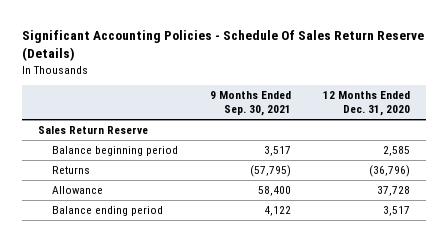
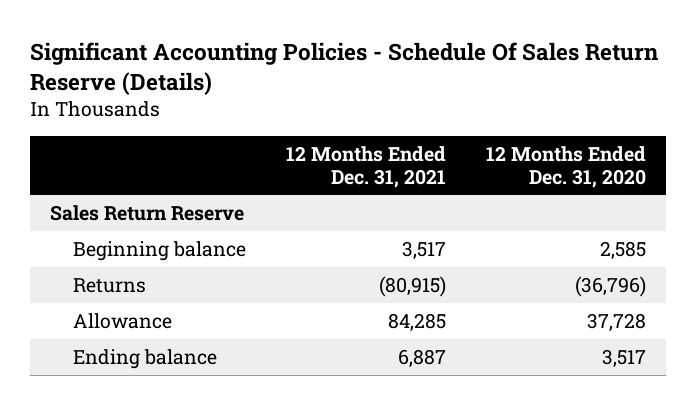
[209,91,291,117] 9 Months Ended Sep. 30, 2021 -> none
none -> [286,145,447,188] 12 Months Ended Dec. 31, 2021
[51,145,178,156] Balance beginning period -> [73,240,247,261] Beginning balance
[51,205,163,216] Balance ending period -> [73,348,218,369] Ending balance

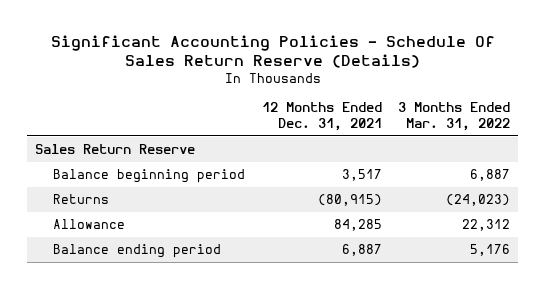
[486,145,647,188] 12 Months Ended Dec. 31, 2020 -> none
none -> [397,102,510,132] 3 Months Ended Mar. 31, 2022
[73,240,247,261] Beginning balance -> [53,169,246,184] Balance beginning period
[73,348,218,369] Ending balance -> [53,244,222,259] Balance ending period

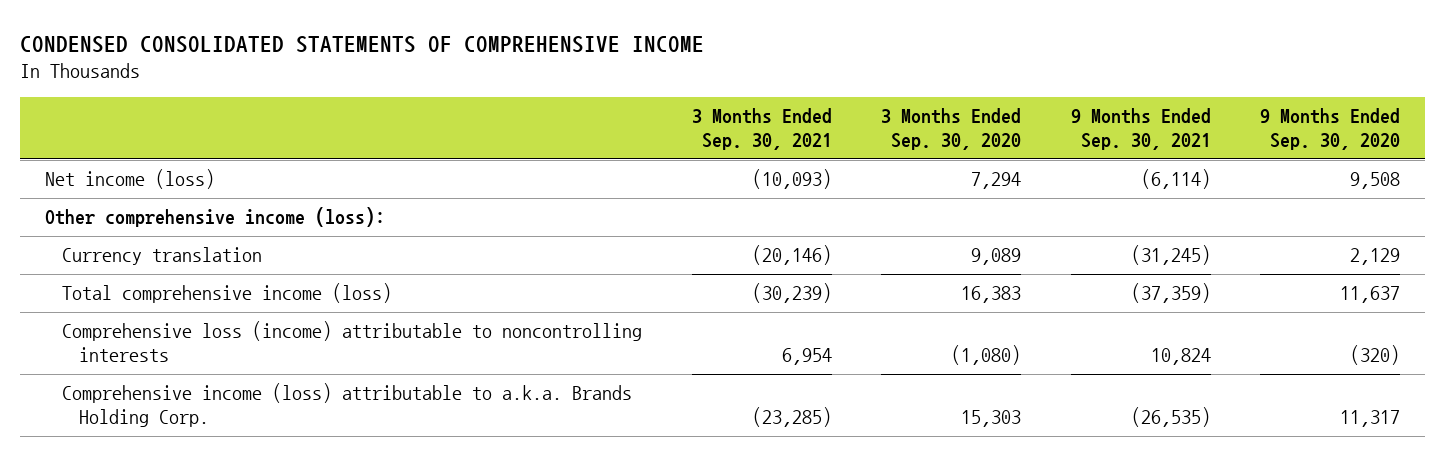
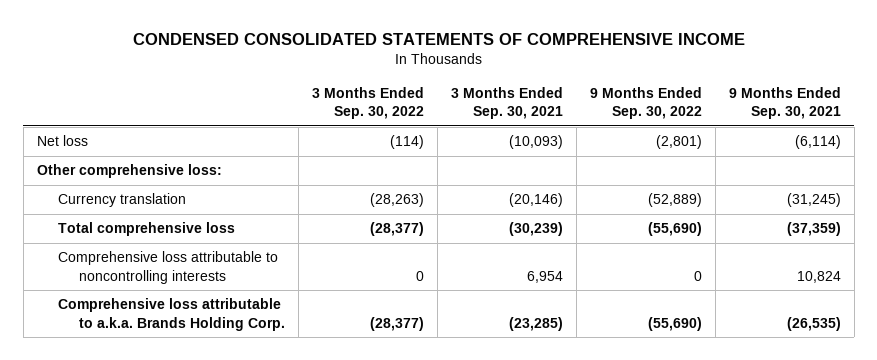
[881,108,1022,151] 3 Months Ended Sep. 30, 2020 -> none
[1260,108,1401,151] 9 Months Ended Sep. 30, 2020 -> none
none -> [311,86,424,120] 3 Months Ended Sep. 30, 2022
none -> [589,86,702,120] 9 Months Ended Sep. 30, 2022
[44,169,215,190] Net income (loss) -> [36,135,88,147] Net loss
[44,207,385,228] Other comprehensive income (loss): -> [36,164,222,179] Other comprehensive loss:
[62,283,393,304] Total comprehensive income (loss) -> [57,222,235,237] Total comprehensive loss
[62,321,643,363] Comprehensive loss (income) attributable to noncontrolling interests -> [57,251,278,284] Comprehensive loss attributable to noncontrolling interests
[62,383,633,428] Comprehensive income (loss) attributable to a.k.a. Brands Holding Corp. -> [57,298,286,331] Comprehensive loss attributable to a.k.a. Brands Holding Corp.

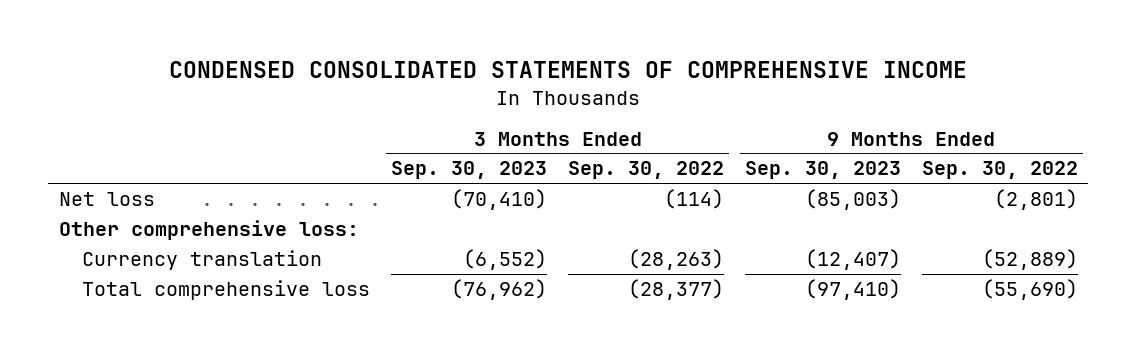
[450,86,563,120] 3 Months Ended Sep. 30, 2021 -> none
[728,86,841,120] 9 Months Ended Sep. 30, 2021 -> none
none -> [391,161,548,180] Sep. 30, 2023
none -> [744,161,901,180] Sep. 30, 2023
[57,251,278,284] Comprehensive loss attributable to noncontrolling interests -> none
[57,298,286,331] Comprehensive loss attributable to a.k.a. Brands Holding Corp. -> none

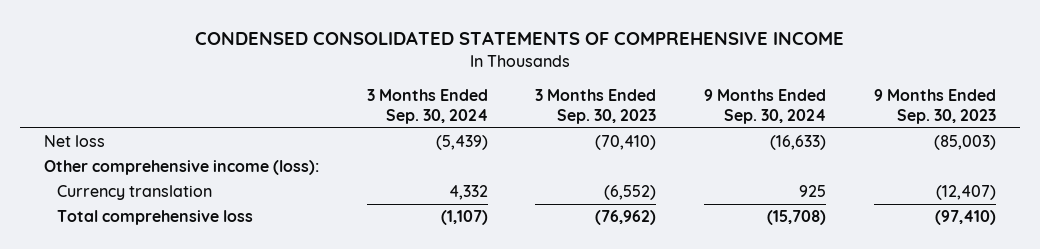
[567,161,724,180] Sep. 30, 2022 -> none
[921,161,1078,180] Sep. 30, 2022 -> none
none -> [366,89,488,124] 3 Months Ended Sep. 30, 2024
none -> [704,89,827,124] 9 Months Ended Sep. 30, 2024
[58,219,359,240] Other comprehensive loss: -> [43,160,319,176] Other comprehensive income (loss):

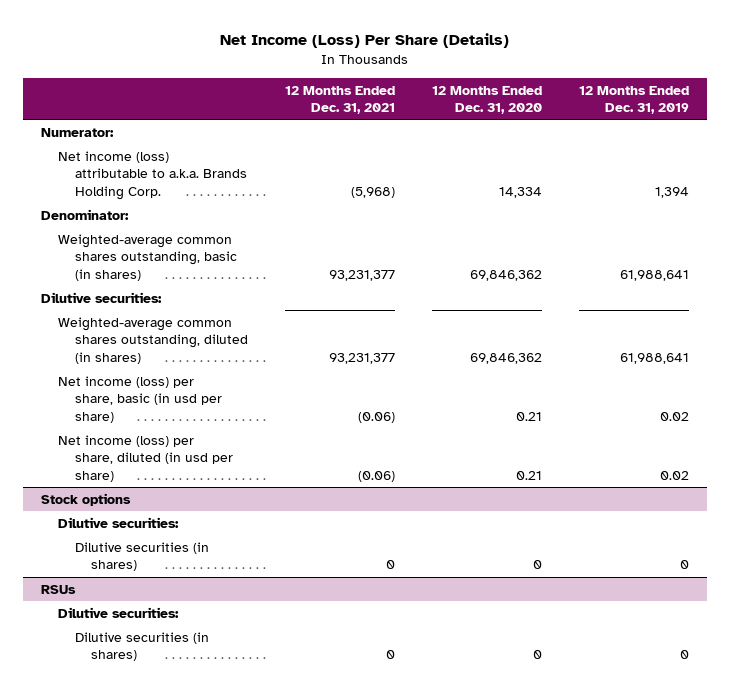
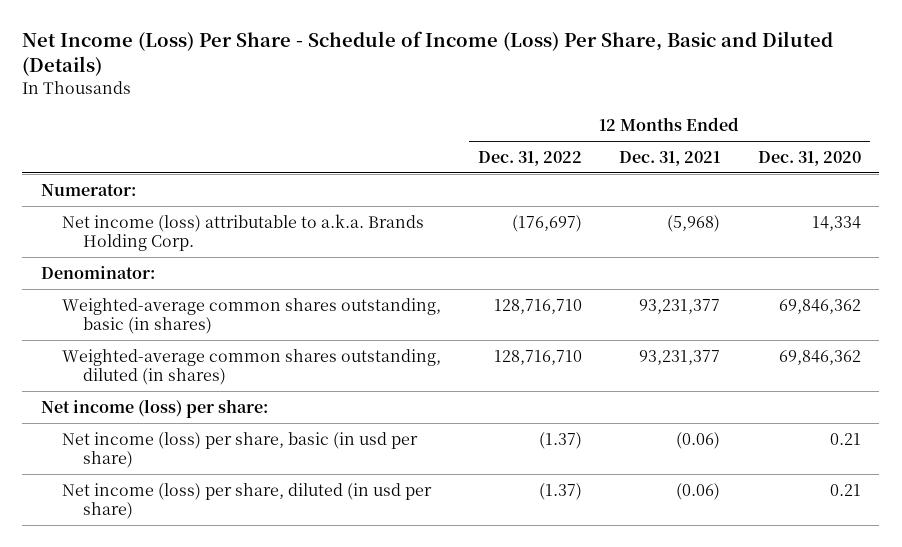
[220,32,510,48] Net Income (Loss) Per Share (Details) -> [22,31,834,77] Net Income (Loss) Per Share - Schedule of Income (Loss) Per Share, Basic and Diluted (Details)
[578,85,689,115] 12 Months Ended Dec. 31, 2019 -> none
none -> [478,150,583,166] Dec. 31, 2022
[41,291,163,303] Dilutive securities: -> none
none -> [41,398,269,418] Net income (loss) per share:
[41,492,132,506] Stock options -> none
[58,516,180,528] Dilutive securities: -> none
[74,541,209,572] Dilutive securities (in shares) -> none
[41,584,77,594] RSUs -> none
[58,606,180,618] Dilutive securities: -> none
[74,631,209,662] Dilutive securities (in shares) -> none

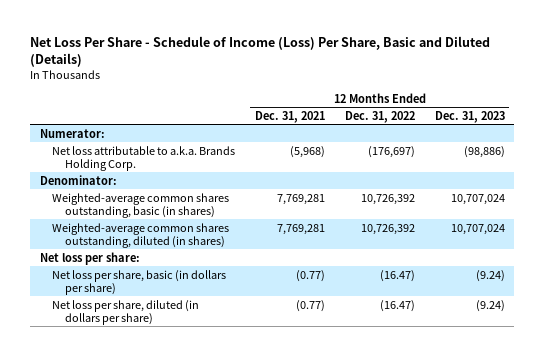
[22,31,834,77] Net Income (Loss) Per Share - Schedule of Income (Loss) Per Share, Basic and Diluted (Details) -> [29,36,490,68] Net Loss Per Share - Schedule of Income (Loss) Per Share, Basic and Diluted (Details)
[757,150,861,166] Dec. 31, 2020 -> none
none -> [434,110,505,123] Dec. 31, 2023
[61,213,424,251] Net income (loss) attributable to a.k.a. Brands Holding Corp. -> [52,145,236,171] Net loss attributable to a.k.a. Brands Holding Corp.
[494,298,583,314] 128,716,710 -> [360,193,415,205] 10,726,392
[639,298,721,314] 93,231,377 -> [277,193,326,205] 7,769,281
[494,349,583,365] 128,716,710 -> [360,223,415,235] 10,726,392
[639,349,721,365] 93,231,377 -> [277,223,326,235] 7,769,281
[41,398,269,418] Net income (loss) per share: -> [39,251,140,265] Net loss per share:
[61,431,418,468] Net income (loss) per share, basic (in usd per share) -> [52,269,227,295] Net loss per share, basic (in dollars per share)
[539,431,583,449] (1.37) -> [379,269,415,282] (16.47)
[676,431,721,449] (0.06) -> [296,269,326,282] (0.77)
[61,482,432,519] Net income (loss) per share, diluted (in usd per share) -> [52,299,200,325] Net loss per share, diluted (in dollars per share)
[539,482,583,500] (1.37) -> [379,299,415,312] (16.47)
[676,482,721,500] (0.06) -> [296,299,326,312] (0.77)

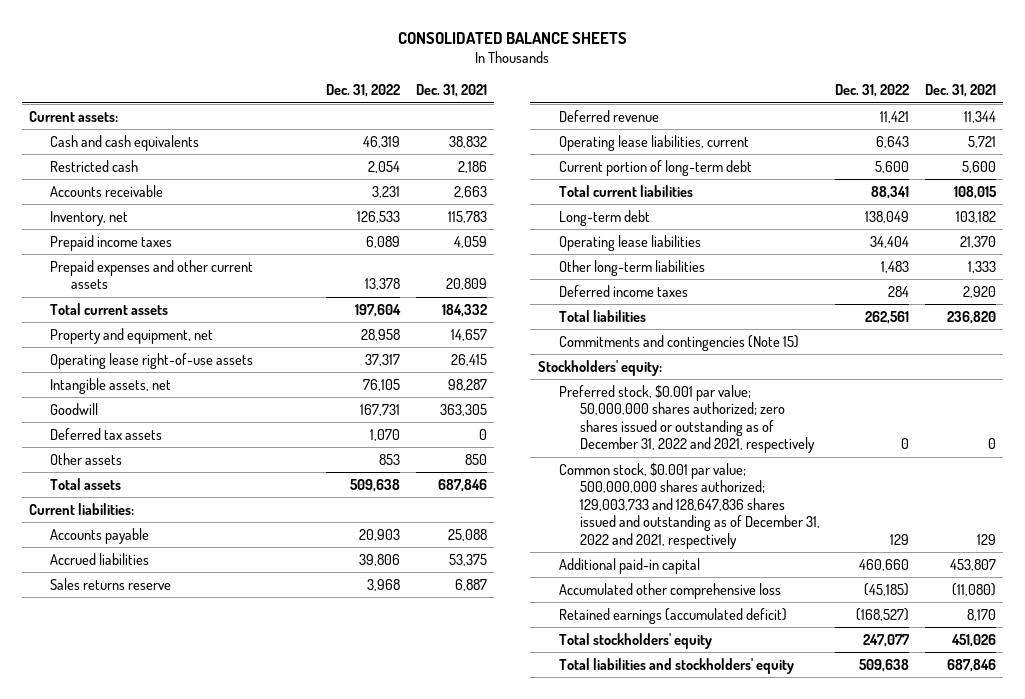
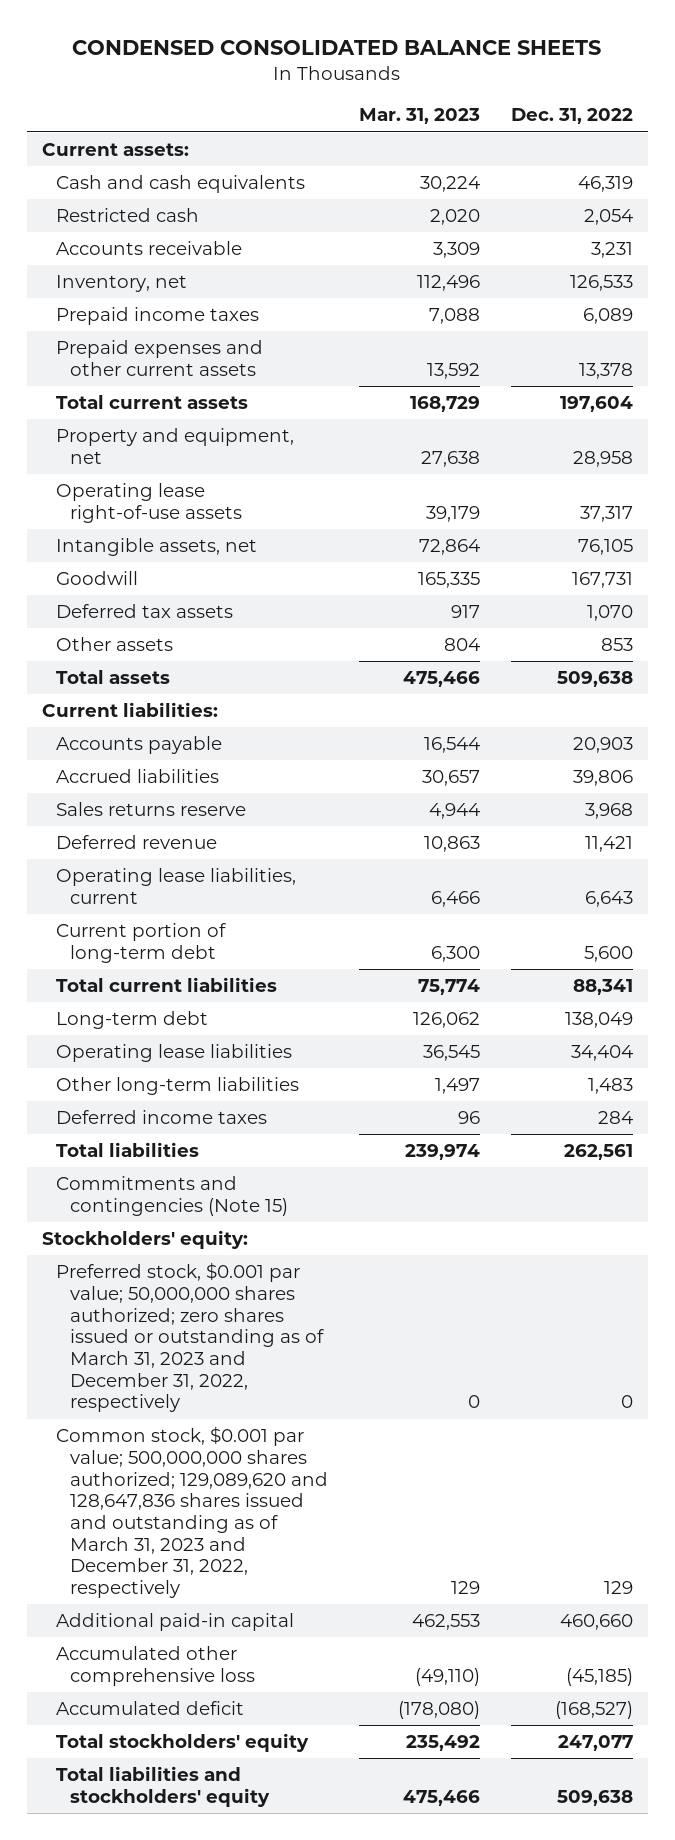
[398,31,628,44] CONSOLIDATED BALANCE SHEETS -> [72,40,602,56] CONDENSED CONSOLIDATED BALANCE SHEETS
[415,84,487,98] Dec. 31, 2021 -> none
none -> [358,108,480,125] Mar. 31, 2023
[558,384,815,454] Preferred stock, $0.001 par value; 50,000,000 shares authorized; zero shares issued or outstanding as of December 31, 2022 and 2021, respectively -> [55,1262,324,1413] Preferred stock, $0.001 par value; 50,000,000 shares authorized; zero shares issued or outstanding as of March 31, 2023 and December 31, 2022, respectively
[558,462,820,549] Common stock, $0.001 par value; 500,000,000 shares authorized; 129,003,733 and 128,647,836 shares issued and outstanding as of December 31, 2022 and 2021, respectively -> [55,1426,328,1599] Common stock, $0.001 par value; 500,000,000 shares authorized; 129,089,620 and 128,647,836 shares issued and outstanding as of March 31, 2023 and December 31, 2022, respectively
[558,607,787,624] Retained earnings (accumulated deficit) -> [55,1701,244,1716] Accumulated deficit

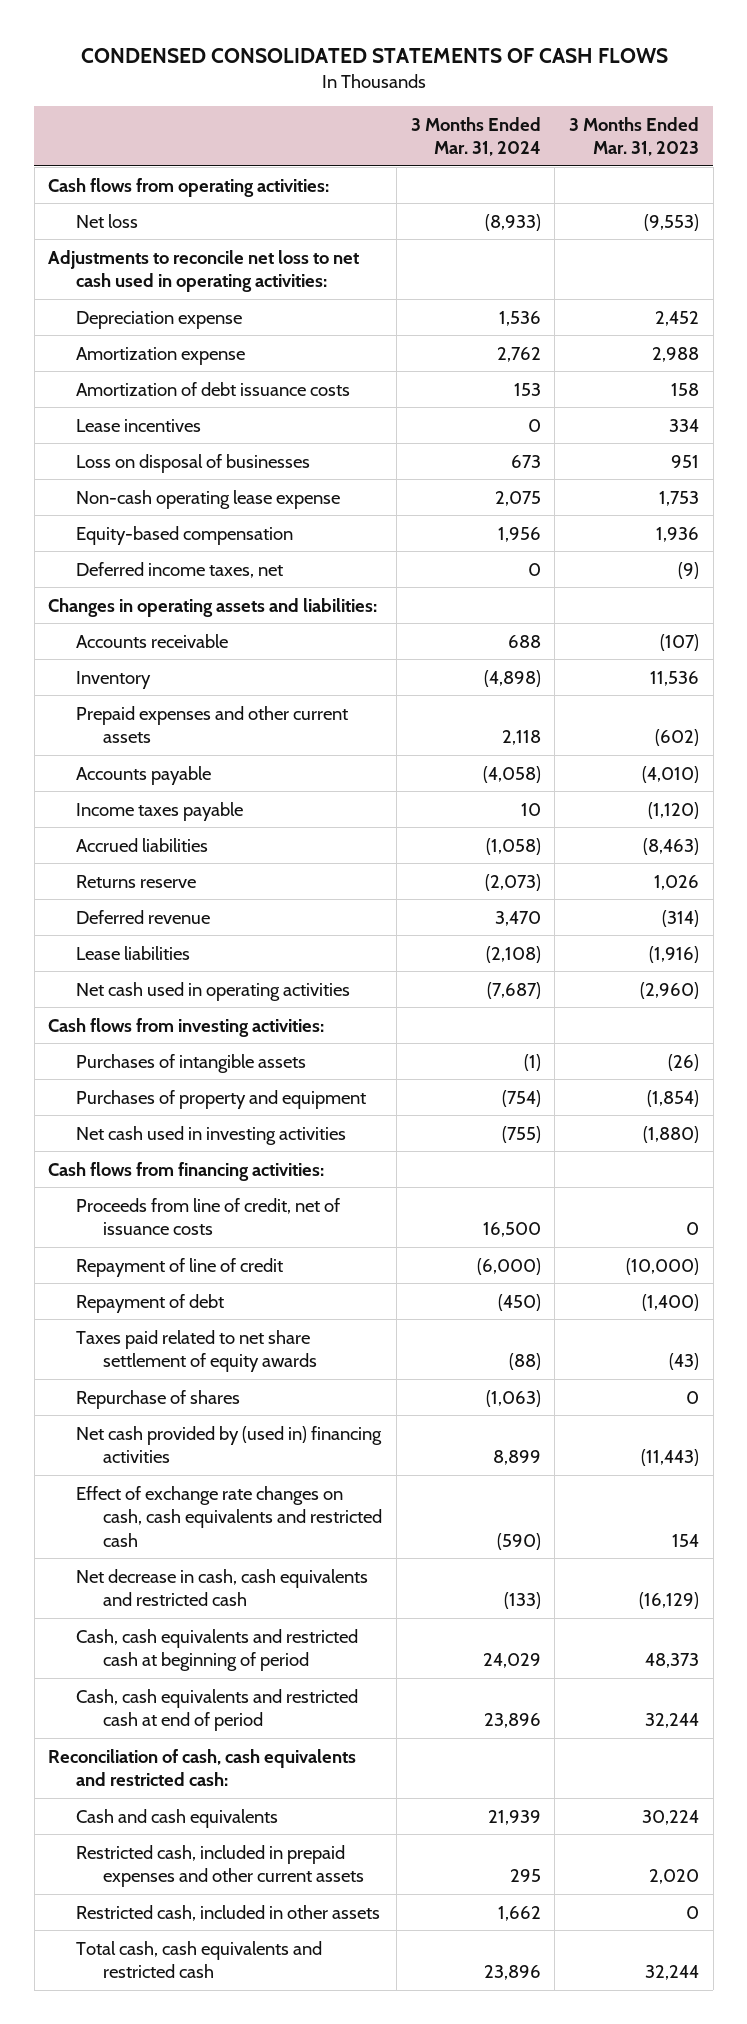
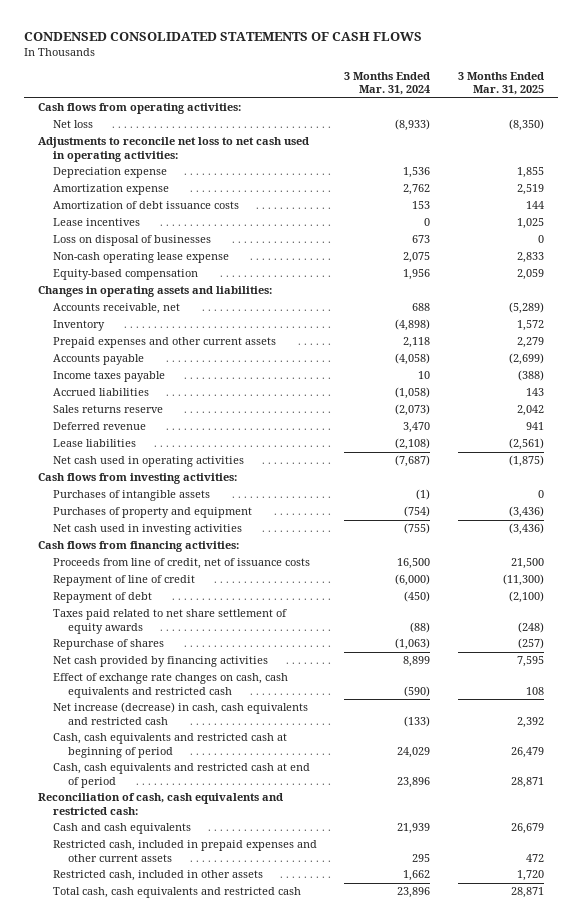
[569,116,700,157] 3 Months Ended Mar. 31, 2023 -> none
none -> [458,72,545,96] 3 Months Ended Mar. 31, 2025
[75,561,283,578] Deferred income taxes, net -> none
[75,633,228,648] Accounts receivable -> [52,303,180,315] Accounts receivable, net
[75,874,196,888] Returns reserve -> [52,405,163,414] Sales returns reserve
[75,1425,382,1464] Net cash provided by (used in) financing activities -> [52,656,268,668] Net cash provided by financing activities
[75,1568,368,1607] Net decrease in cash, cash equivalents and restricted cash -> [52,702,308,725] Net increase (decrease) in cash, cash equivalents and restricted cash

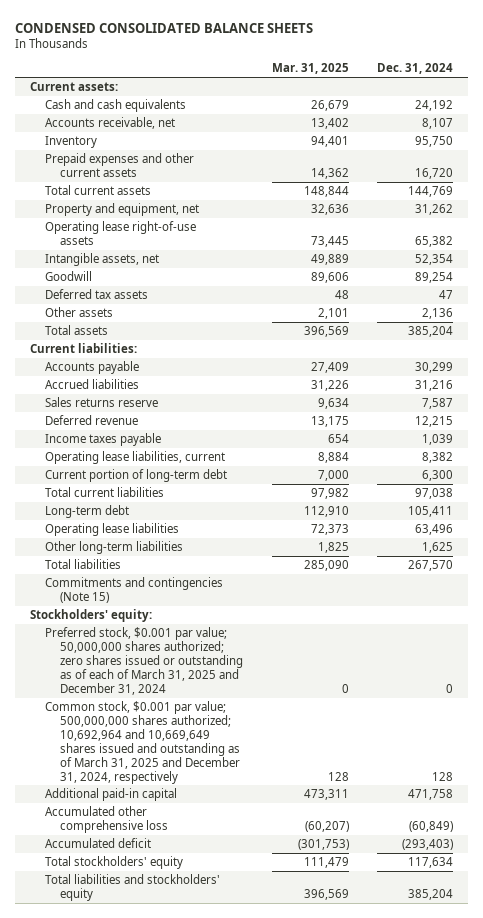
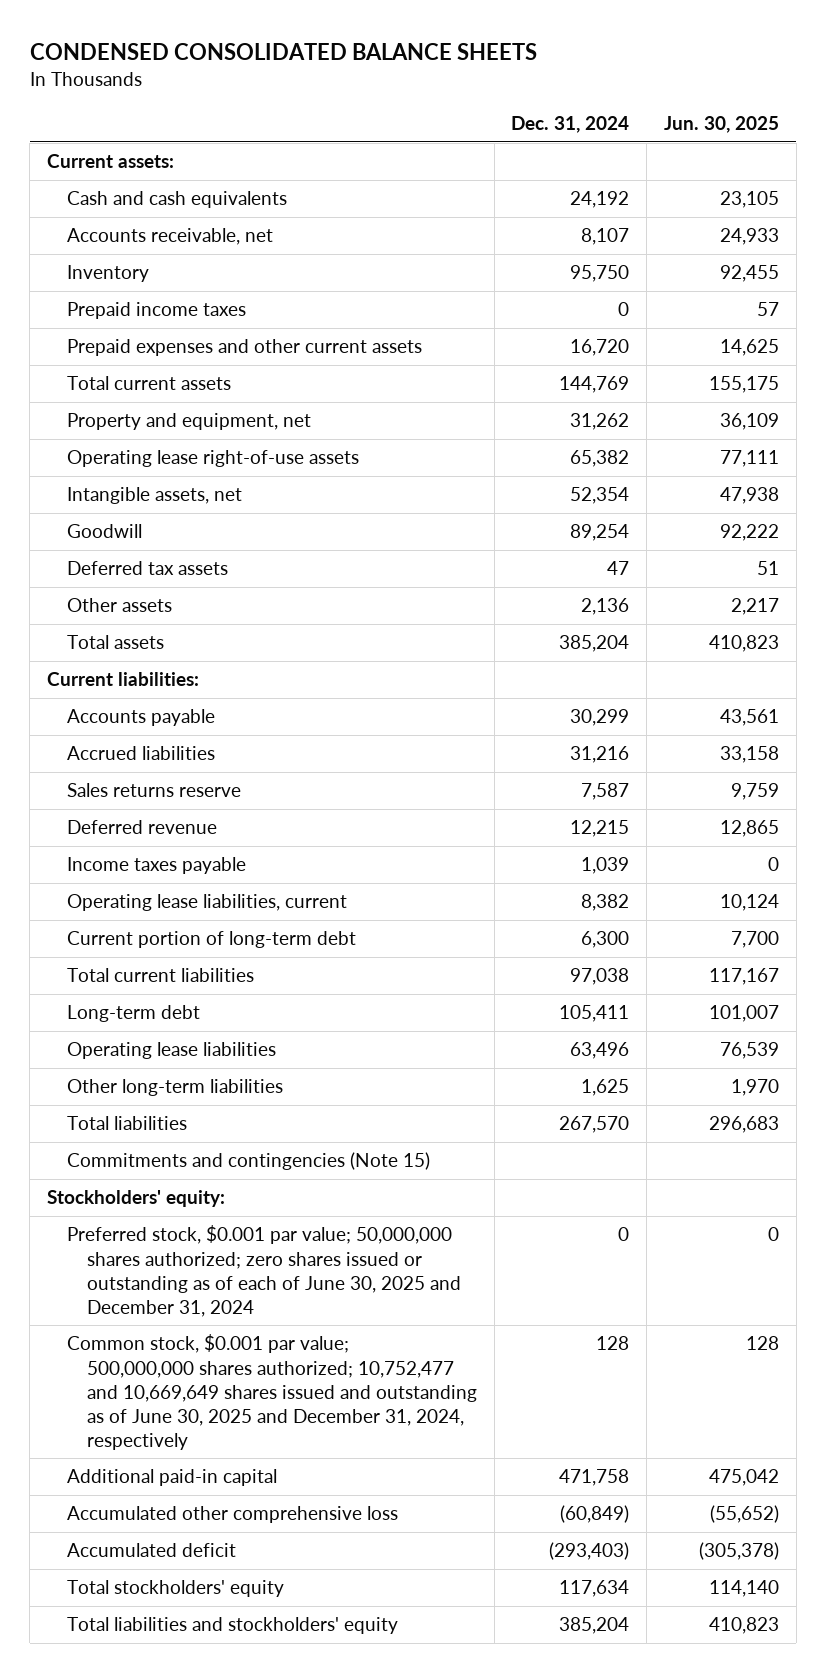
[271,63,349,75] Mar. 31, 2025 -> none
none -> [663,116,779,134] Jun. 30, 2025
none -> [66,302,246,320] Prepaid income taxes
[44,626,243,695] Preferred stock, $0.001 par value; 50,000,000 shares authorized; zero shares issued or outstanding as of each of March 31, 2025 and December 31, 2024 -> [66,1225,461,1317] Preferred stock, $0.001 par value; 50,000,000 shares authorized; zero shares issued or outstanding as of each of June 30, 2025 and December 31, 2024
[44,700,240,784] Common stock, $0.001 par value; 500,000,000 shares authorized; 10,692,964 and 10,669,649 shares issued and outstanding as of March 31, 2025 and December 31, 2024, respectively -> [66,1334,477,1450] Common stock, $0.001 par value; 500,000,000 shares authorized; 10,752,477 and 10,669,649 shares issued and outstanding as of June 30, 2025 and December 31, 2024, respectively

